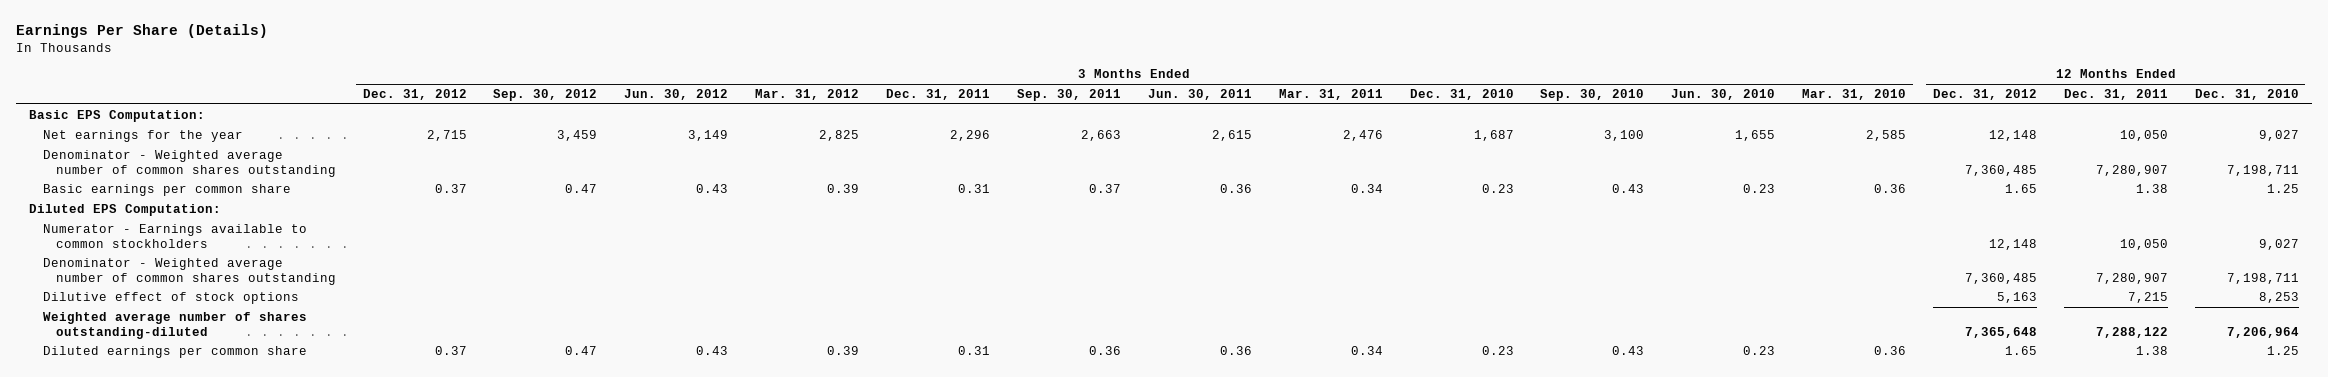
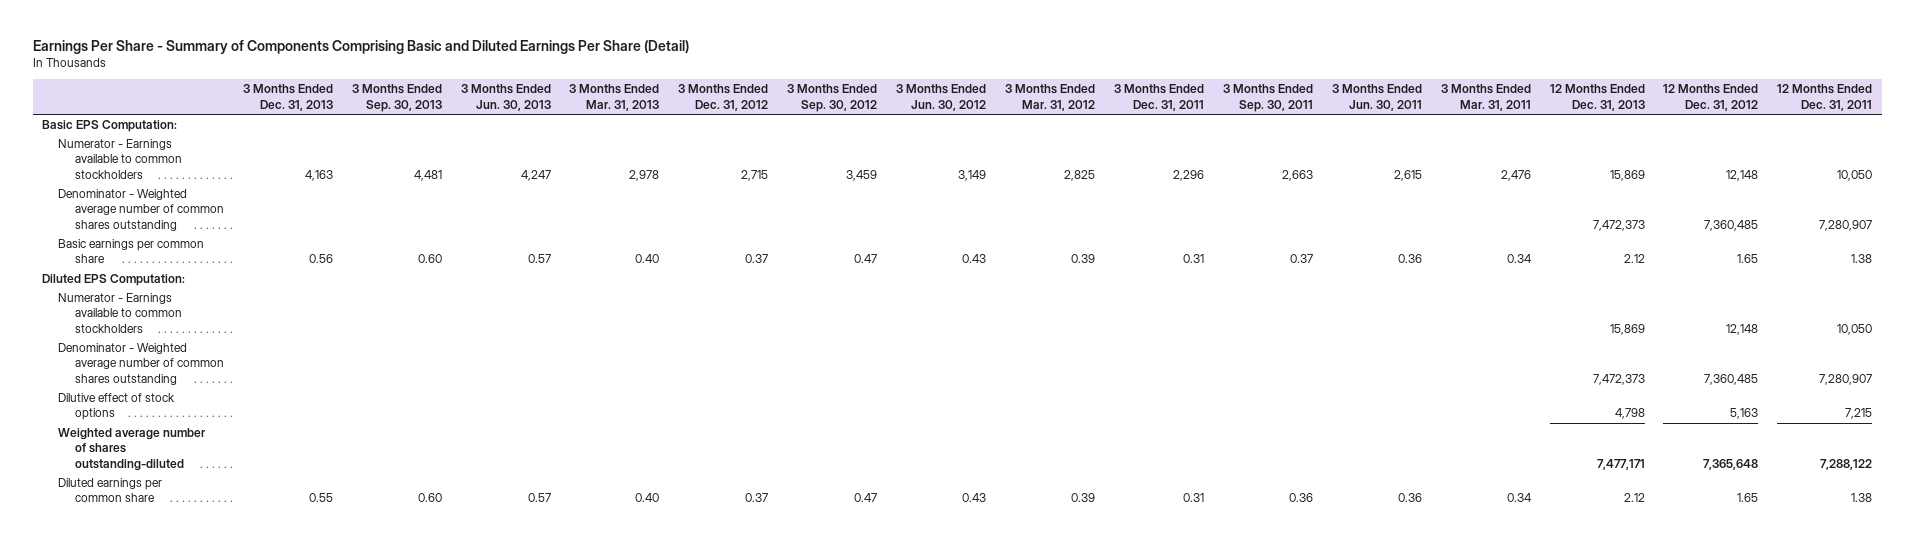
[15,24,268,39] Earnings Per Share (Details) -> [32,40,689,55] Earnings Per Share - Summary of Components Comprising Basic and Diluted Earnings Per Share (Detail)
[1409,89,1514,101] Dec. 31, 2010 -> none
[1540,89,1645,102] Sep. 30, 2010 -> none
[1671,89,1776,101] Jun. 30, 2010 -> none
[1802,89,1907,101] Mar. 31, 2010 -> none
[2194,89,2299,101] Dec. 31, 2010 -> none
none -> [242,84,333,111] 3 Months Ended Dec. 31, 2013
none -> [351,84,442,112] 3 Months Ended Sep. 30, 2013
none -> [460,84,551,111] 3 Months Ended Jun. 30, 2013
none -> [569,84,660,111] 3 Months Ended Mar. 31, 2013
none -> [1549,84,1645,111] 12 Months Ended Dec. 31, 2013
[42,129,243,142] Net earnings for the year -> [58,139,182,179] Numerator - Earnings available to common stockholders

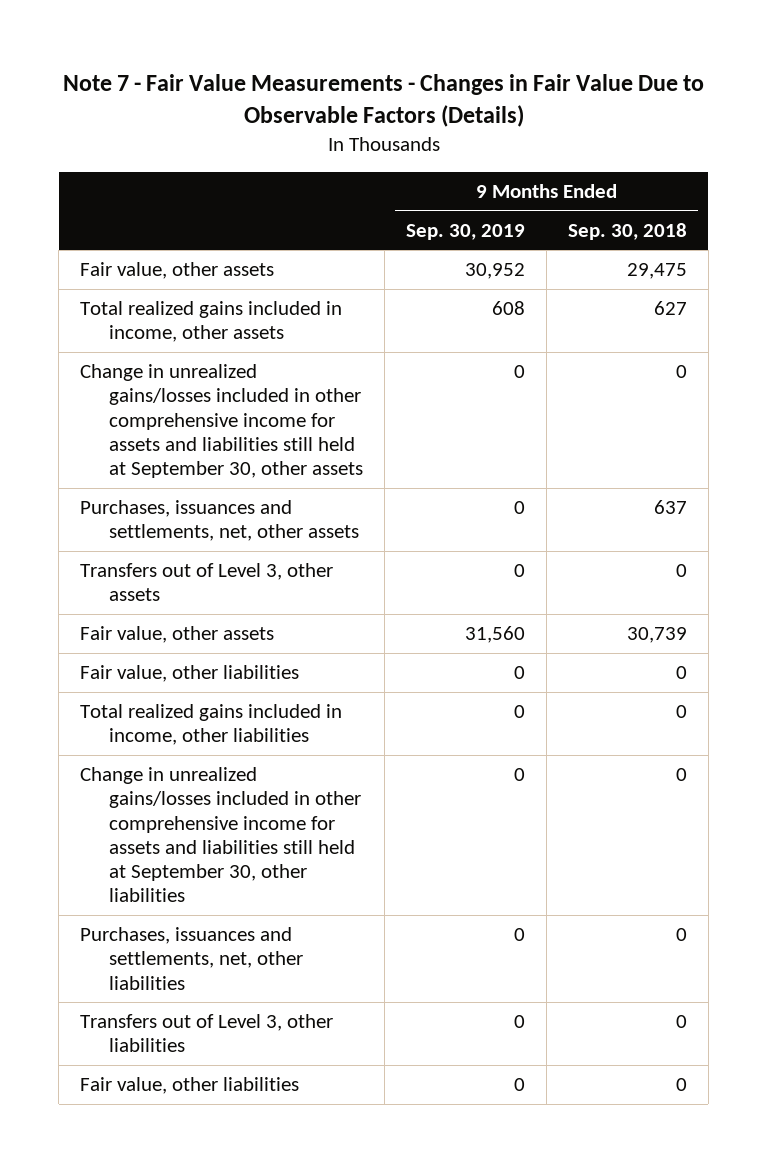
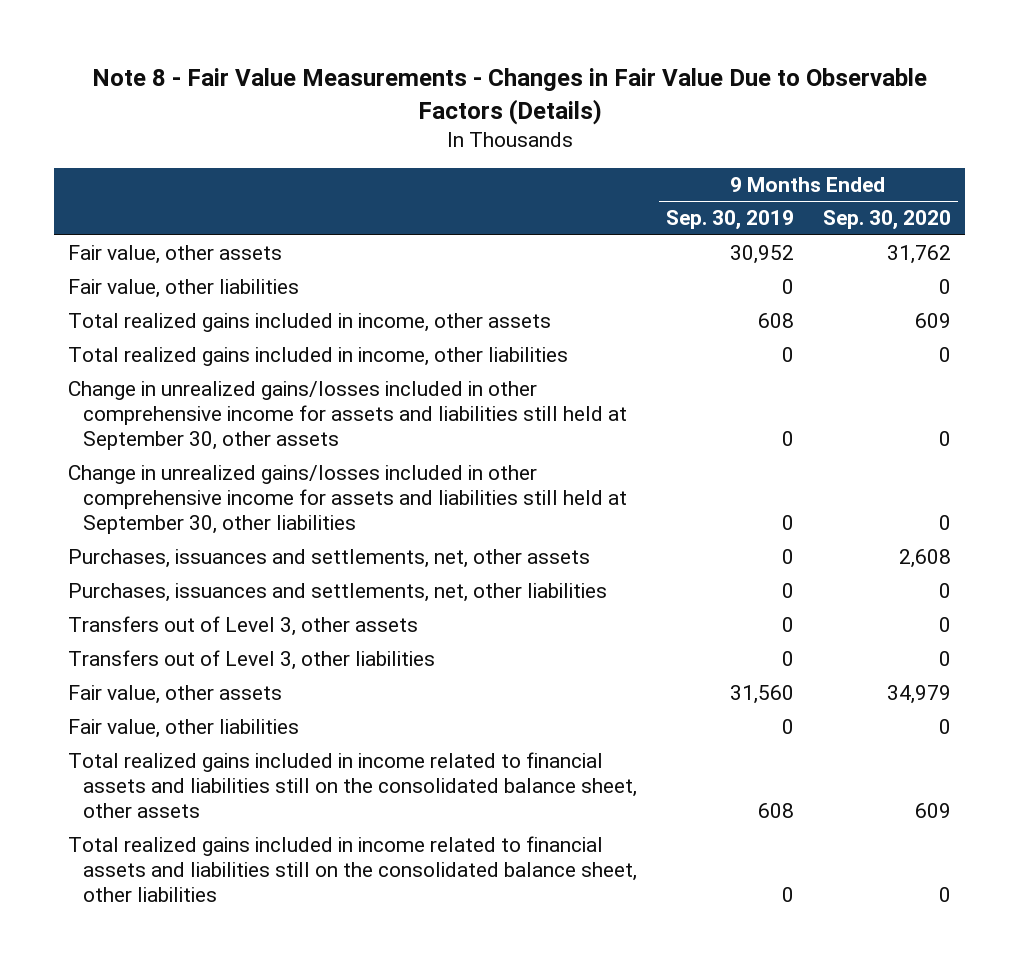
[62,74,704,128] Note 7 - Fair Value Measurements - Changes in Fair Value Due to Observable Factors (Details) -> [91,68,927,125] Note 8 - Fair Value Measurements - Changes in Fair Value Due to Observable Factors (Details)
[567,222,687,240] Sep. 30, 2018 -> none
none -> [822,210,951,231] Sep. 30, 2020
[80,301,343,343] Total realized gains included in income, other assets -> [68,313,552,333] Total realized gains included in income, other assets
[80,364,364,479] Change in unrealized gains/losses included in other comprehensive income for assets and liabilities still held at September 30, other assets -> [68,381,628,451] Change in unrealized gains/losses included in other comprehensive income for assets and liabilities still held at September 30, other assets
[80,500,360,542] Purchases, issuances and settlements, net, other assets -> [68,549,591,569] Purchases, issuances and settlements, net, other assets
[80,563,334,602] Transfers out of Level 3, other assets -> [68,616,419,637] Transfers out of Level 3, other assets
[80,626,275,644] Fair value, other assets -> [68,685,283,705] Fair value, other assets
none -> [68,752,638,819] Total realized gains included in income related to financial assets and liabilities still on the consolidated balance sheet, other assets
none -> [68,836,638,903] Total realized gains included in income related to financial assets and liabilities still on the consolidated balance sheet, other liabilities

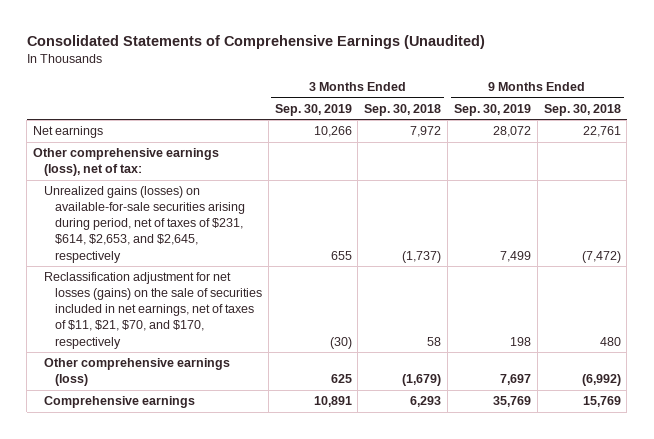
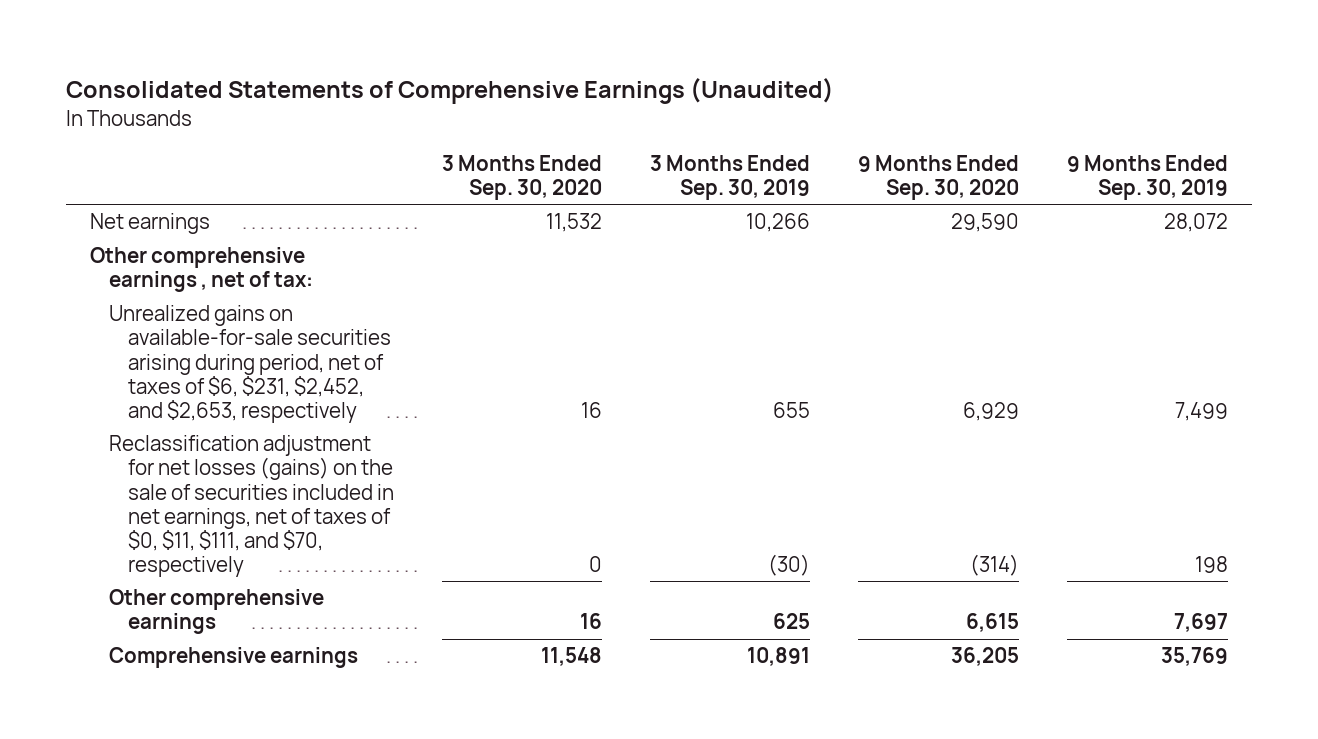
[364,103,442,116] Sep. 30, 2018 -> none
[543,103,621,116] Sep. 30, 2018 -> none
none -> [442,154,603,200] 3 Months Ended Sep. 30, 2020
none -> [858,154,1020,200] 9 Months Ended Sep. 30, 2020
[33,148,220,177] Other comprehensive earnings (loss), net of tax: -> [90,247,314,293] Other comprehensive earnings , net of tax:
[44,186,245,263] Unrealized gains (losses) on available-for-sale securities arising during period, net of taxes of $231, $614, $2,653, and $2,645, respectively -> [109,305,392,423] Unrealized gains on available-for-sale securities arising during period, net of taxes of $6, $231, $2,452, and $2,653, respectively
[44,272,262,349] Reclassification adjustment for net losses (gains) on the sale of securities included in net earnings, net of taxes of $11, $21, $70, and $170, respectively -> [109,435,395,577] Reclassification adjustment for net losses (gains) on the sale of securities included in net earnings, net of taxes of $0, $11, $111, and $70, respectively
[44,358,231,387] Other comprehensive earnings (loss) -> [109,589,325,635] Other comprehensive earnings

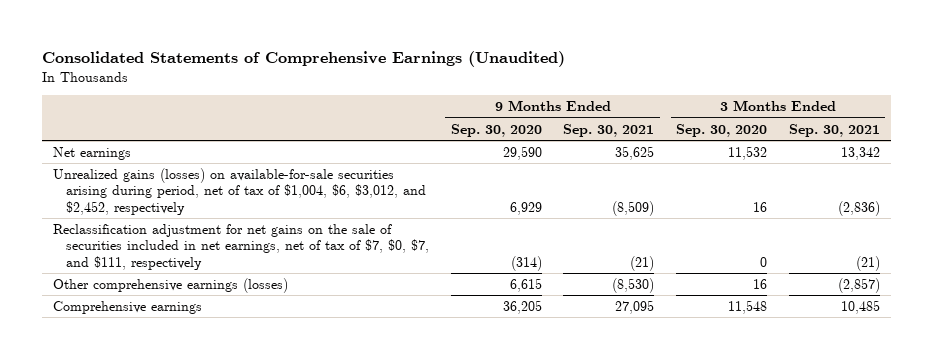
[650,154,811,200] 3 Months Ended Sep. 30, 2019 -> none
[1067,154,1229,200] 9 Months Ended Sep. 30, 2019 -> none
none -> [563,123,655,137] Sep. 30, 2021
none -> [788,123,880,137] Sep. 30, 2021
[90,247,314,293] Other comprehensive earnings , net of tax: -> none
[109,305,392,423] Unrealized gains on available-for-sale securities arising during period, net of taxes of $6, $231, $2,452, and $2,653, respectively -> [52,167,426,215] Unrealized gains (losses) on available-for-sale securities arising during period, net of tax of $1,004, $6, $3,012, and $2,452, respectively
[109,435,395,577] Reclassification adjustment for net losses (gains) on the sale of securities included in net earnings, net of taxes of $0, $11, $111, and $70, respectively -> [52,223,429,270] Reclassification adjustment for net gains on the sale of securities included in net earnings, net of tax of $7, $0, $7, and $111, respectively
[109,589,325,635] Other comprehensive earnings -> [52,277,288,293] Other comprehensive earnings (losses)

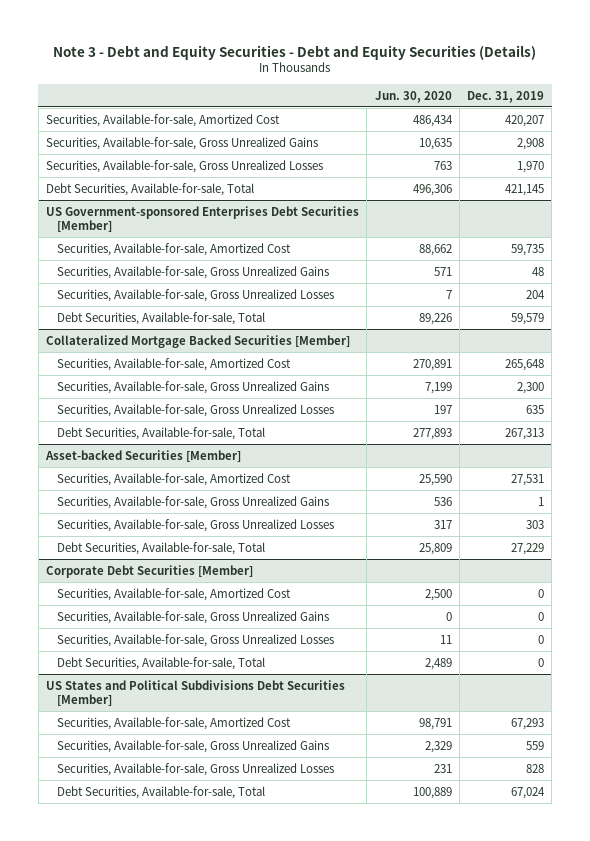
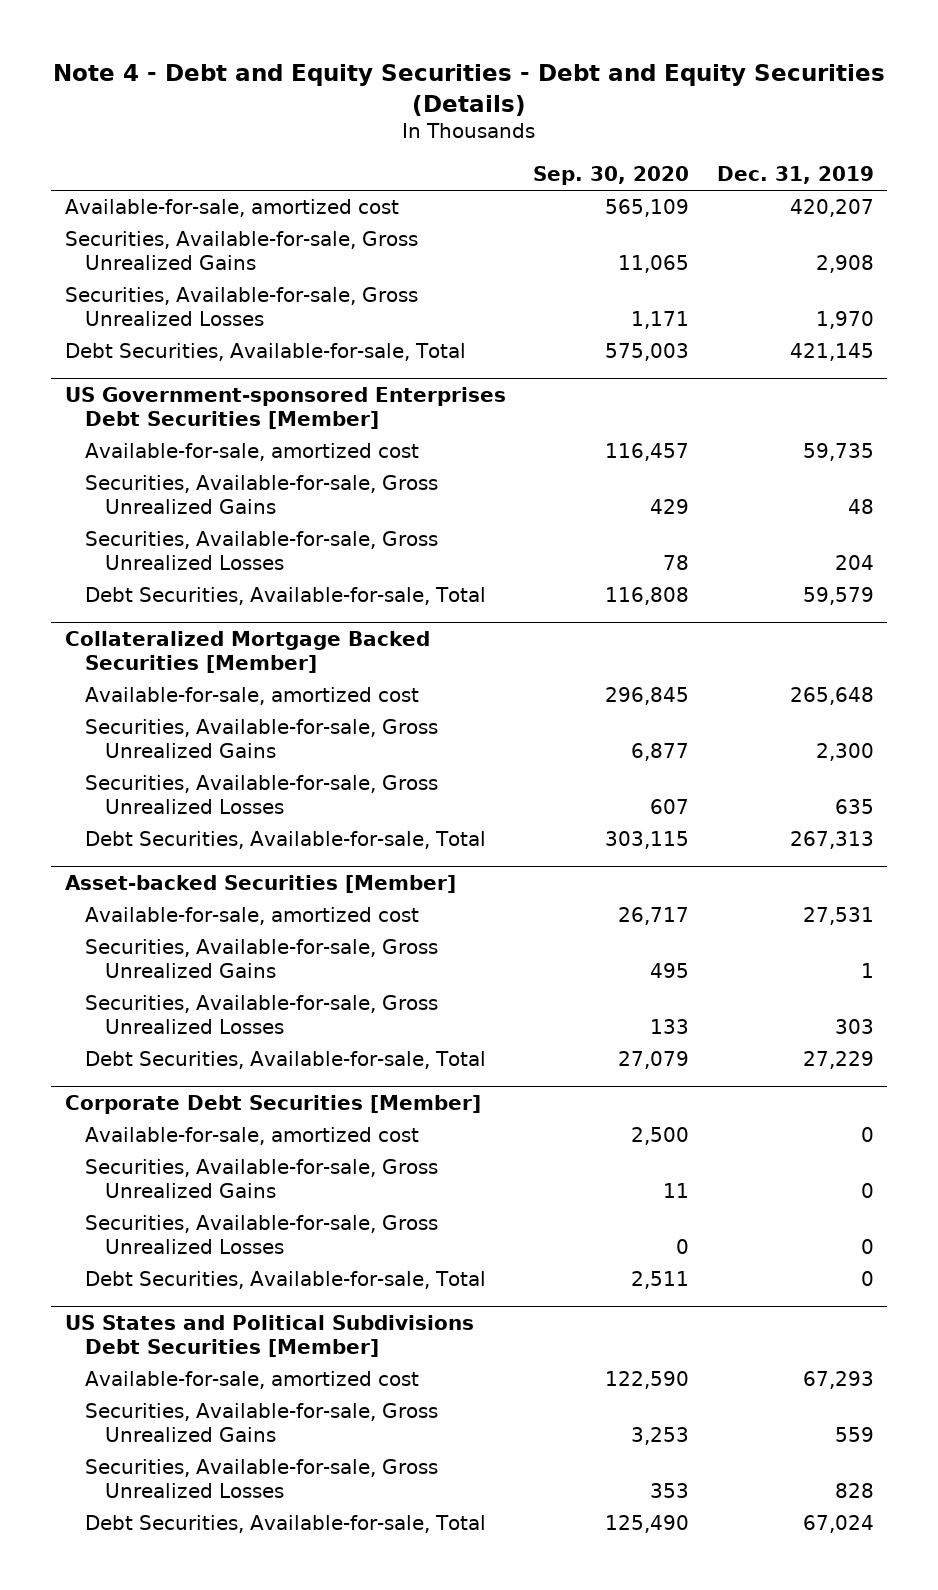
[53,44,537,60] Note 3 - Debt and Equity Securities - Debt and Equity Securities (Details) -> [53,64,886,116] Note 4 - Debt and Equity Securities - Debt and Equity Securities (Details)
[374,90,452,103] Jun. 30, 2020 -> none
none -> [533,166,690,186] Sep. 30, 2020
[46,113,281,127] Securities, Available-for-sale, Amortized Cost -> [64,199,399,218] Available-for-sale, amortized cost
[57,242,292,256] Securities, Available-for-sale, Amortized Cost -> [84,443,419,462] Available-for-sale, amortized cost
[57,357,292,371] Securities, Available-for-sale, Amortized Cost -> [84,687,419,706] Available-for-sale, amortized cost
[57,472,292,486] Securities, Available-for-sale, Amortized Cost -> [84,907,419,926] Available-for-sale, amortized cost
[57,587,292,601] Securities, Available-for-sale, Amortized Cost -> [84,1127,419,1146] Available-for-sale, amortized cost
[57,716,292,730] Securities, Available-for-sale, Amortized Cost -> [84,1371,419,1390] Available-for-sale, amortized cost

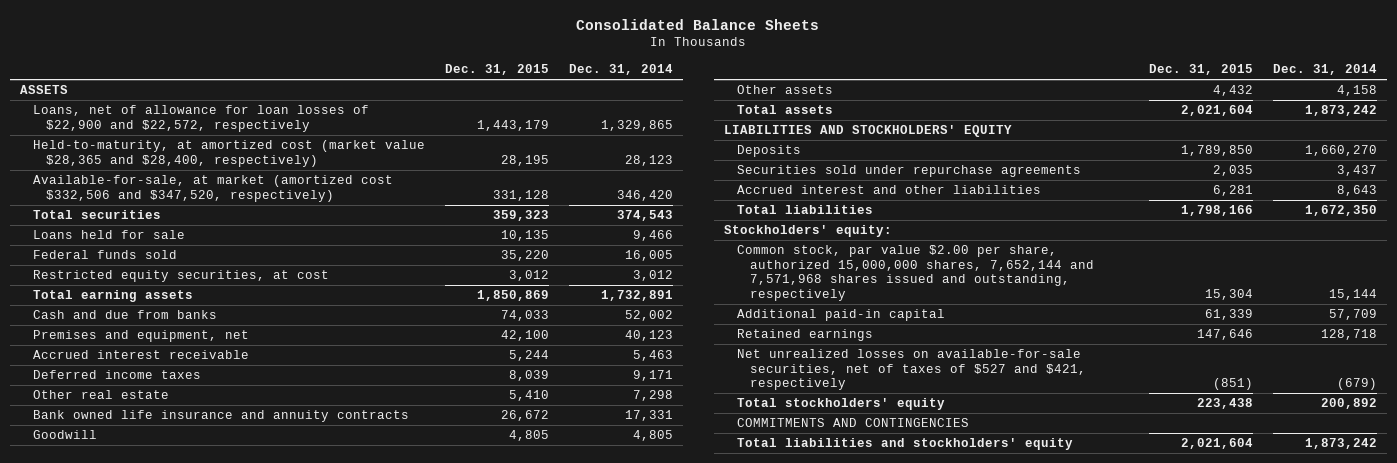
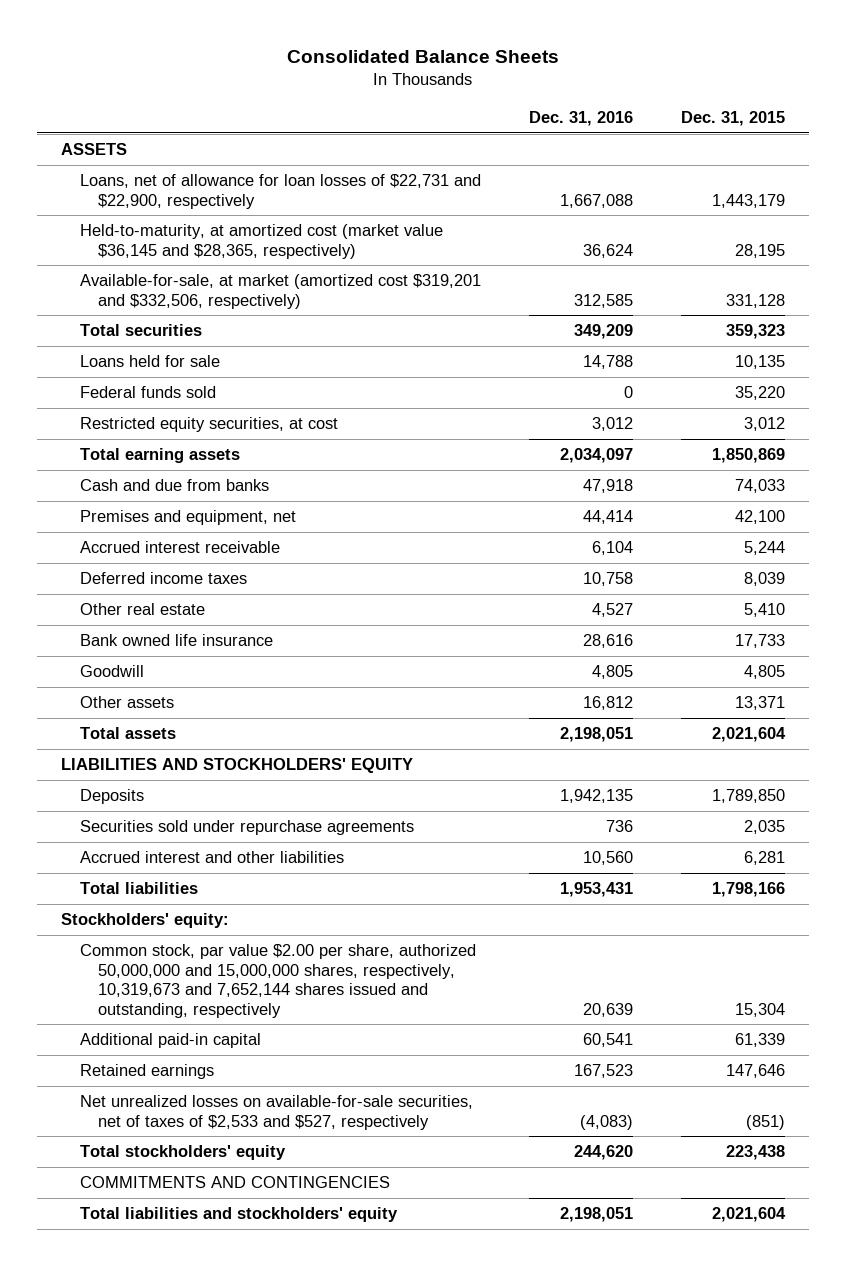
[568,64,673,76] Dec. 31, 2014 -> none
none -> [528,111,633,127] Dec. 31, 2016
[32,105,369,132] Loans, net of allowance for loan losses of $22,900 and $22,572, respectively -> [79,174,481,209] Loans, net of allowance for loan losses of $22,731 and $22,900, respectively
[32,140,425,167] Held-to-maturity, at amortized cost (market value $28,365 and $28,400, respectively) -> [79,224,443,259] Held-to-maturity, at amortized cost (market value $36,145 and $28,365, respectively)
[32,175,393,202] Available-for-sale, at market (amortized cost $332,506 and $347,520, respectively) -> [79,274,481,309] Available-for-sale, at market (amortized cost $319,201 and $332,506, respectively)
[32,410,409,423] Bank owned life insurance and annuity contracts -> [79,634,273,647] Bank owned life insurance
[500,410,549,422] 26,672 -> [734,634,785,649] 17,733
[1212,85,1253,97] 4,432 -> [734,696,785,711] 13,371
[736,245,1094,301] Common stock, par value $2.00 per share, authorized 15,000,000 shares, 7,652,144 and 7,571,968 shares issued and outstanding, respectively -> [79,944,476,1018] Common stock, par value $2.00 per share, authorized 50,000,000 and 15,000,000 shares, respectively, 10,319,673 and 7,652,144 shares issued and outstanding, respectively
[736,349,1086,391] Net unrealized losses on available-for-sale securities, net of taxes of $527 and $421, respectively -> [79,1095,473,1130] Net unrealized losses on available-for-sale securities, net of taxes of $2,533 and $527, respectively

